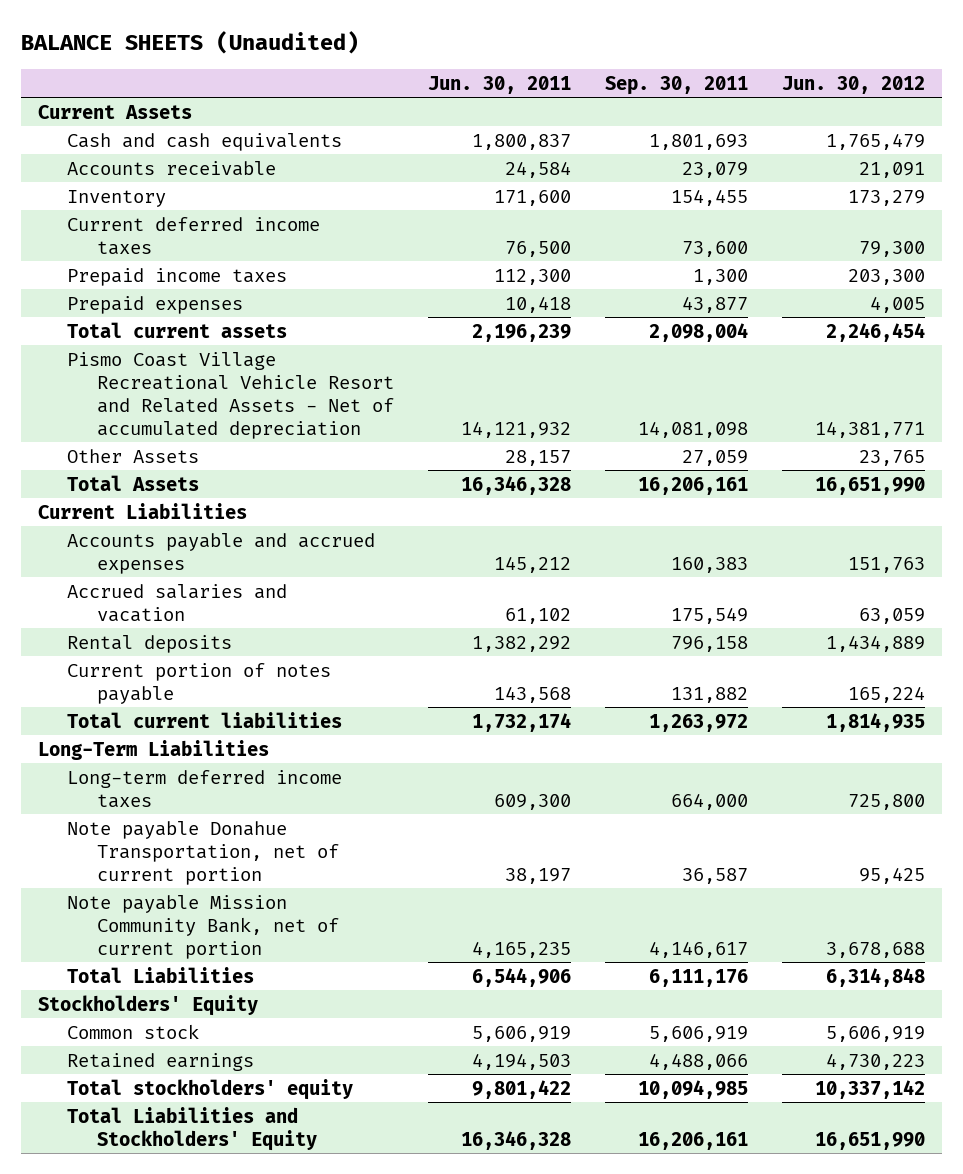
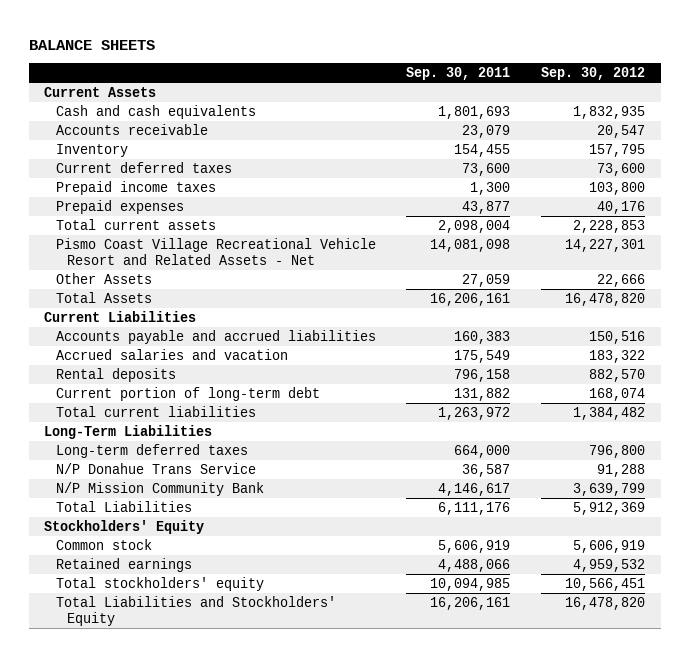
[21,31,360,55] BALANCE SHEETS (Unaudited) -> [28,39,155,50] BALANCE SHEETS
[427,75,571,94] Jun. 30, 2011 -> none
[781,75,925,94] Jun. 30, 2012 -> none
none -> [541,67,646,81] Sep. 30, 2012
[67,216,321,255] Current deferred income taxes -> [55,162,232,174] Current deferred taxes
[67,351,394,439] Pismo Coast Village Recreational Vehicle Resort and Related Assets - Net of accumulated depreciation -> [55,238,376,265] Pismo Coast Village Recreational Vehicle Resort and Related Assets - Net
[67,532,376,574] Accounts payable and accrued expenses -> [55,330,376,345] Accounts payable and accrued liabilities
[67,662,332,704] Current portion of notes payable -> [55,387,320,402] Current portion of long-term debt
[67,769,343,808] Long-term deferred income taxes -> [55,444,248,459] Long-term deferred taxes
[67,820,339,885] Note payable Donahue Transportation, net of current portion -> [55,463,256,475] N/P Donahue Trans Service
[67,894,339,959] Note payable Mission Community Bank, net of current portion -> [55,482,264,497] N/P Mission Community Bank

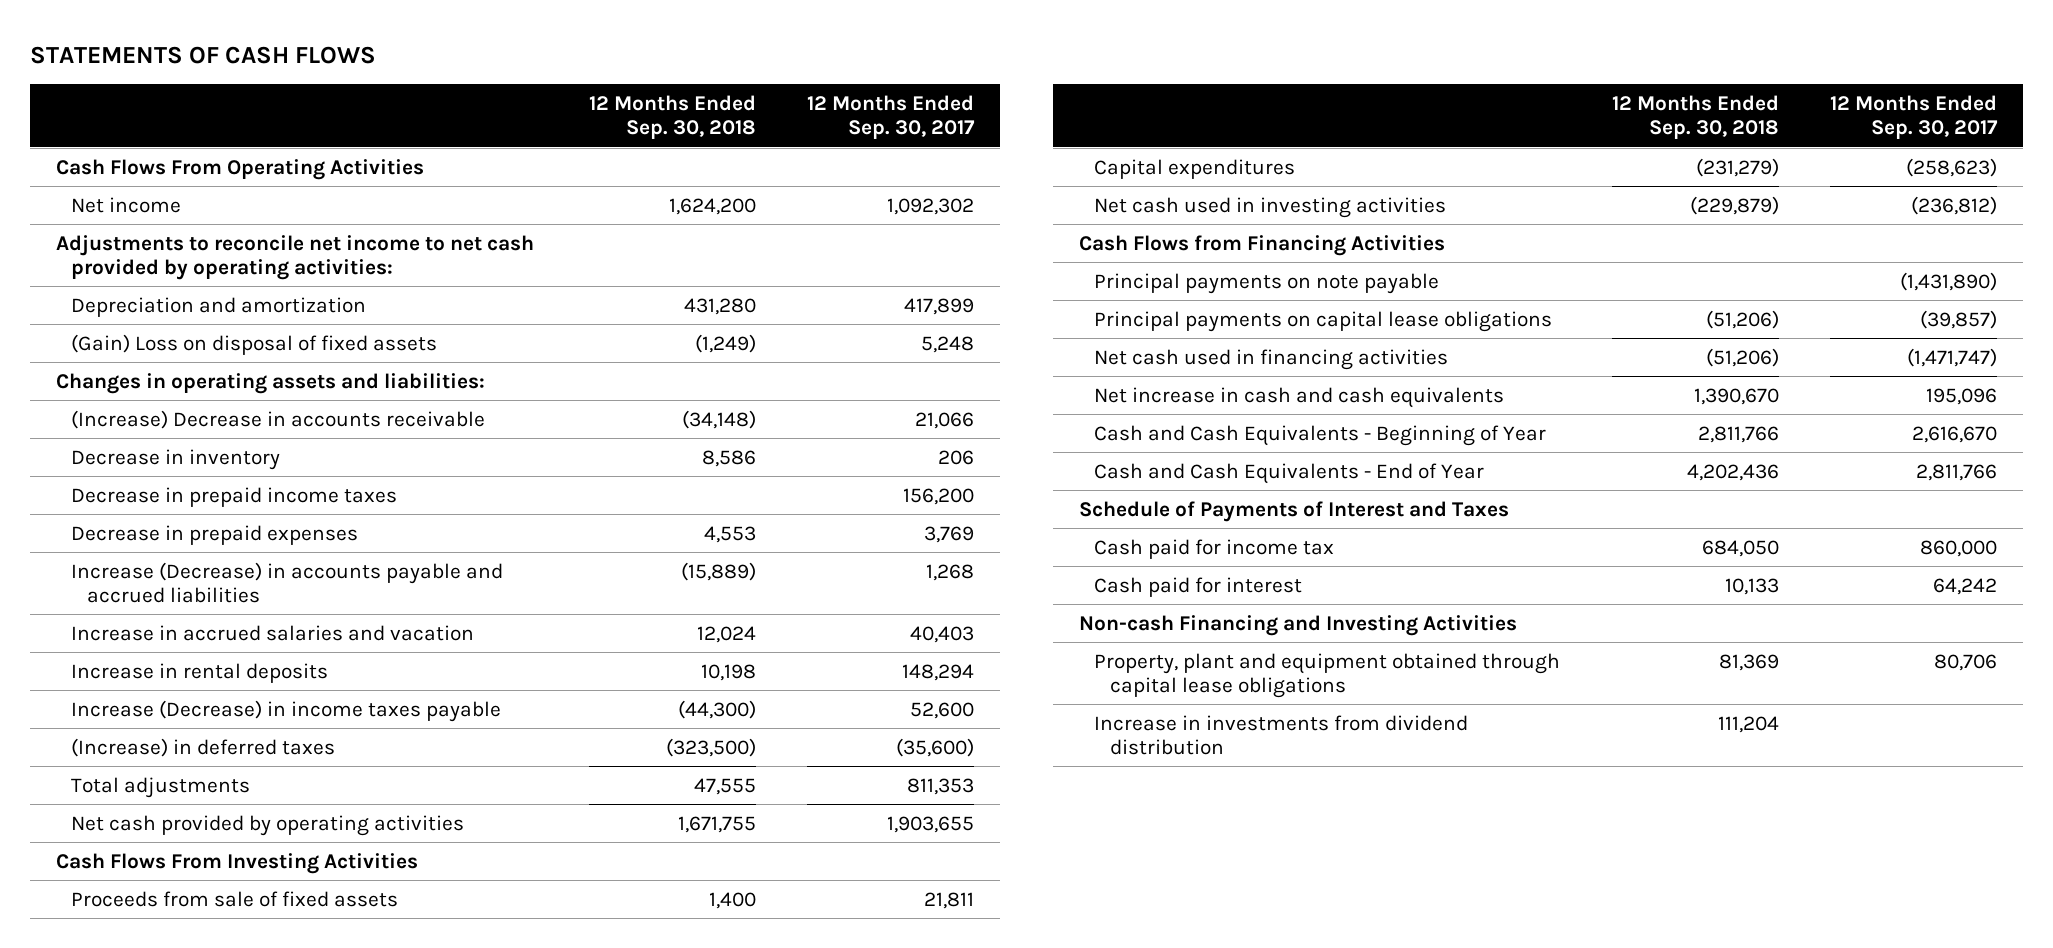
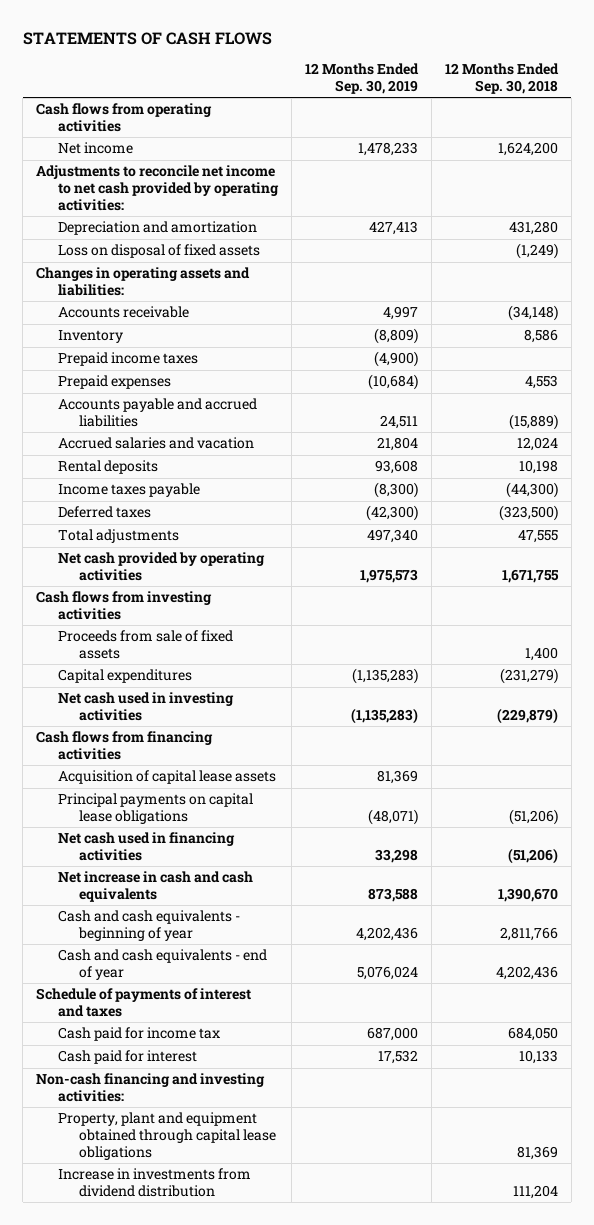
[807,94,976,140] 12 Months Ended Sep. 30, 2017 -> none
none -> [304,63,419,94] 12 Months Ended Sep. 30, 2019
[55,158,424,180] Cash Flows From Operating Activities -> [36,103,213,132] Cash flows from operating activities
[71,333,438,355] (Gain) Loss on disposal of fixed assets -> [57,244,260,259] Loss on disposal of fixed assets
[71,409,486,429] (Increase) Decrease in accounts receivable -> [57,306,189,319] Accounts receivable
[71,448,281,470] Decrease in inventory -> [57,330,123,344] Inventory
[71,486,398,507] Decrease in prepaid income taxes -> [57,352,198,367] Prepaid income taxes
[71,524,359,545] Decrease in prepaid expenses -> [57,375,171,390] Prepaid expenses
[71,561,504,604] Increase (Decrease) in accounts payable and accrued liabilities -> [57,398,257,427] Accounts payable and accrued liabilities
[71,624,475,641] Increase in accrued salaries and vacation -> [57,437,254,450] Accrued salaries and vacation
[71,662,329,683] Increase in rental deposits -> [57,460,158,475] Rental deposits
[71,699,502,722] Increase (Decrease) in income taxes payable -> [57,483,200,498] Income taxes payable
[71,737,336,757] (Increase) in deferred taxes -> [57,506,151,519] Deferred taxes
[55,852,418,874] Cash Flows From Investing Activities -> [36,591,213,620] Cash flows from investing activities
[1094,272,1440,294] Principal payments on note payable -> none
[1078,234,1445,256] Cash Flows from Financing Activities -> [36,731,214,760] Cash flows from financing activities
none -> [57,770,276,785] Acquisition of capital lease assets
[1094,424,1547,446] Cash and Cash Equivalents - Beginning of Year -> [57,910,240,941] Cash and cash equivalents - beginning of year
[1094,462,1485,484] Cash and Cash Equivalents - End of Year -> [57,949,267,980] Cash and cash equivalents - end of year
[1078,500,1509,522] Schedule of Payments of Interest and Taxes -> [36,988,252,1017] Schedule of payments of interest and taxes
[1078,614,1517,636] Non-cash Financing and Investing Activities -> [36,1073,266,1102] Non-cash financing and investing activities:

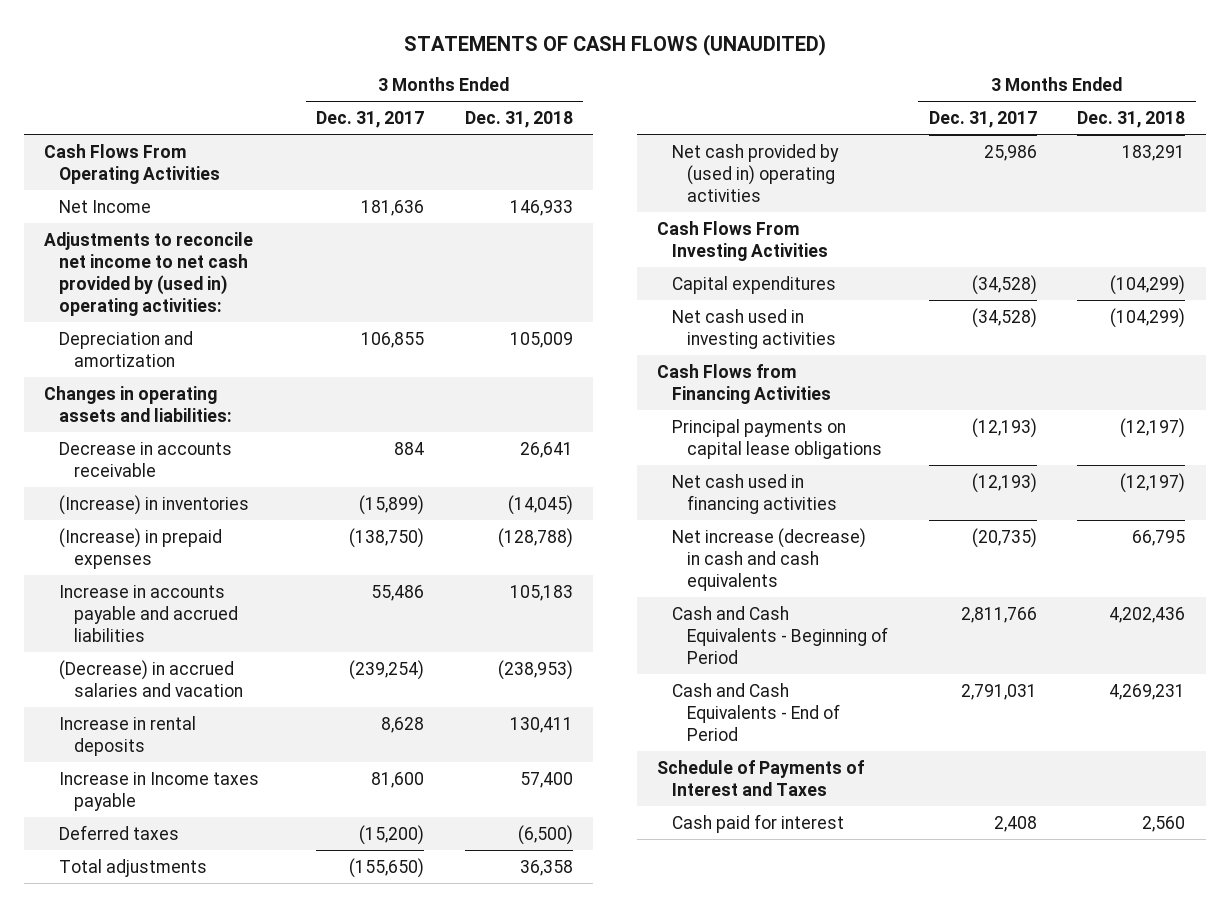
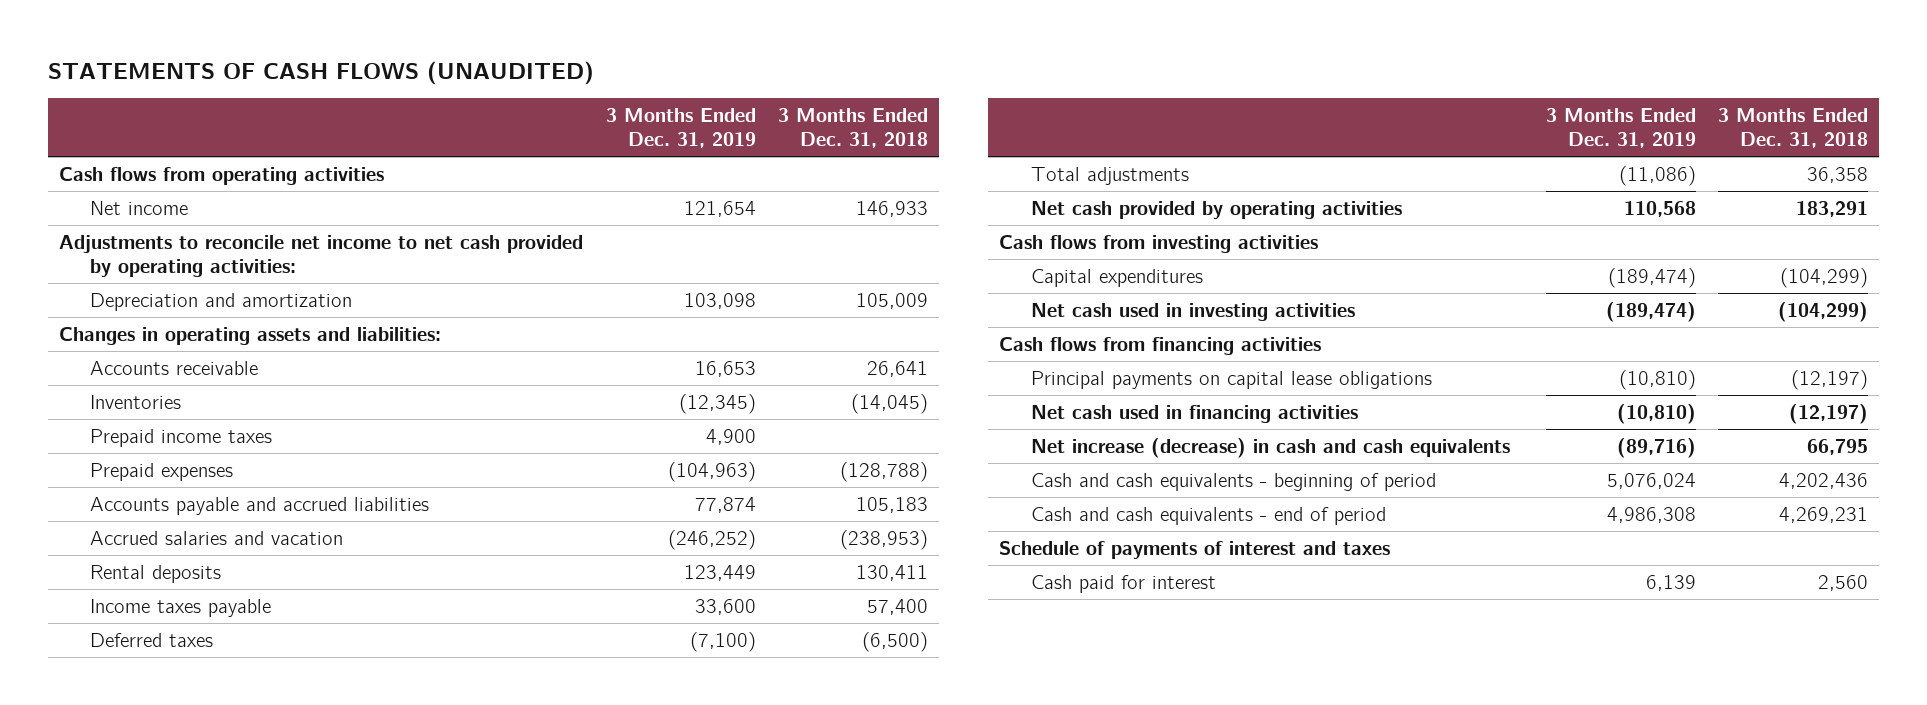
[315,110,424,128] Dec. 31, 2017 -> none
none -> [605,108,756,149] 3 Months Ended Dec. 31, 2019
[44,143,221,184] Cash Flows From Operating Activities -> [59,167,385,186] Cash flows from operating activities
[59,199,152,213] Net Income -> [90,201,189,216] Net income
[44,231,254,316] Adjustments to reconcile net income to net cash provided by (used in) operating activities: -> [59,235,584,277] Adjustments to reconcile net income to net cash provided by operating activities:
[59,441,233,477] Decrease in accounts receivable -> [90,361,259,376] Accounts receivable
[59,494,250,515] (Increase) in inventories -> [90,395,182,410] Inventories
none -> [90,429,273,448] Prepaid income taxes
[59,527,223,569] (Increase) in prepaid expenses -> [90,463,234,482] Prepaid expenses
[59,584,239,642] Increase in accounts payable and accrued liabilities -> [90,497,430,516] Accounts payable and accrued liabilities
[59,659,244,697] (Decrease) in accrued salaries and vacation -> [90,531,344,546] Accrued salaries and vacation
[59,715,197,756] Increase in rental deposits -> [90,565,222,584] Rental deposits
[59,771,260,811] Increase in Income taxes payable -> [90,599,272,618] Income taxes payable
[671,143,839,202] Net cash provided by (used in) operating activities -> [1030,201,1402,220] Net cash provided by operating activities
[656,220,828,261] Cash Flows From Investing Activities -> [999,235,1319,254] Cash flows from investing activities
[656,363,831,404] Cash Flows from Financing Activities -> [999,337,1322,356] Cash flows from financing activities
[671,605,888,664] Cash and Cash Equivalents - Beginning of Period -> [1030,473,1436,492] Cash and cash equivalents - beginning of period
[671,682,840,741] Cash and Cash Equivalents - End of Period -> [1030,507,1386,526] Cash and cash equivalents - end of period
[656,759,864,796] Schedule of Payments of Interest and Taxes -> [999,541,1391,560] Schedule of payments of interest and taxes

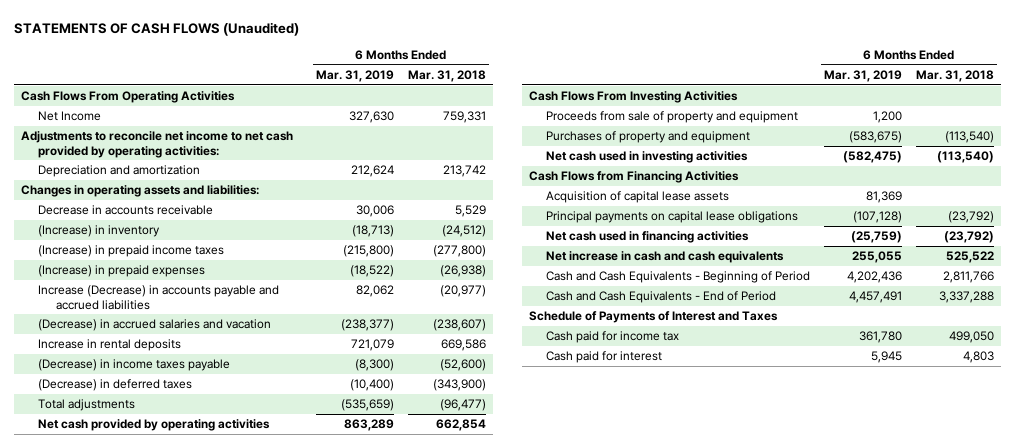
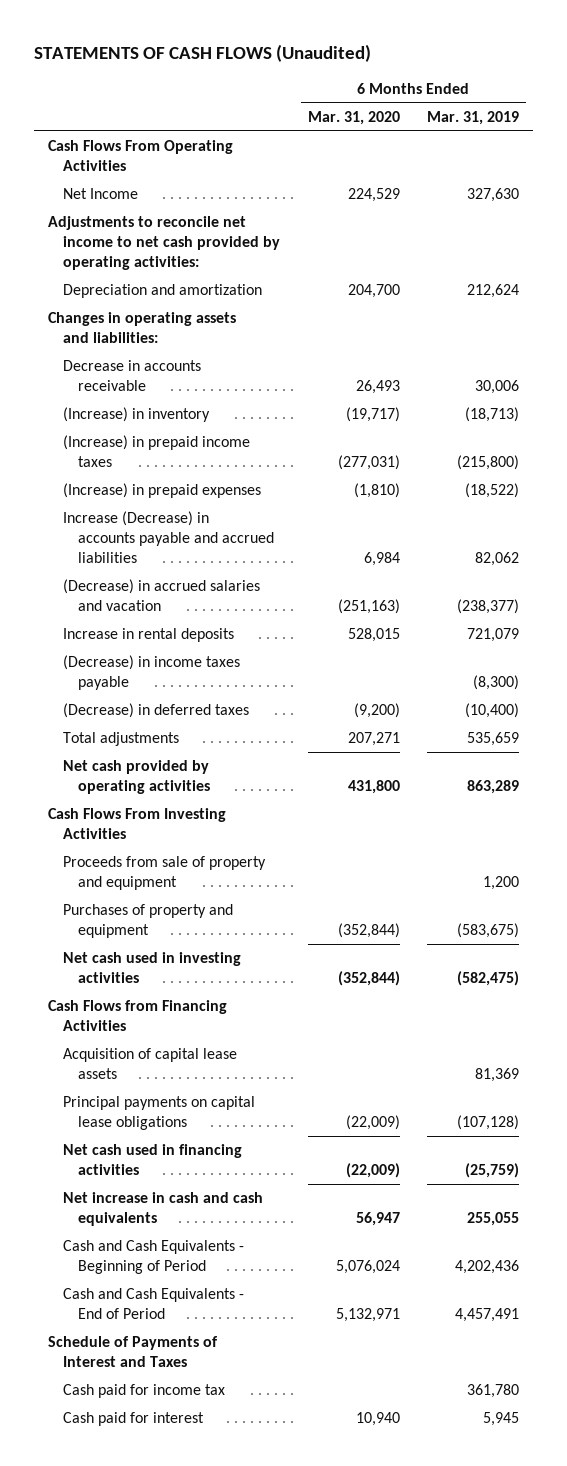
[407,69,486,82] Mar. 31, 2018 -> none
none -> [307,111,400,126] Mar. 31, 2020
[341,399,395,412] (535,659) -> [467,732,520,747] 535,659

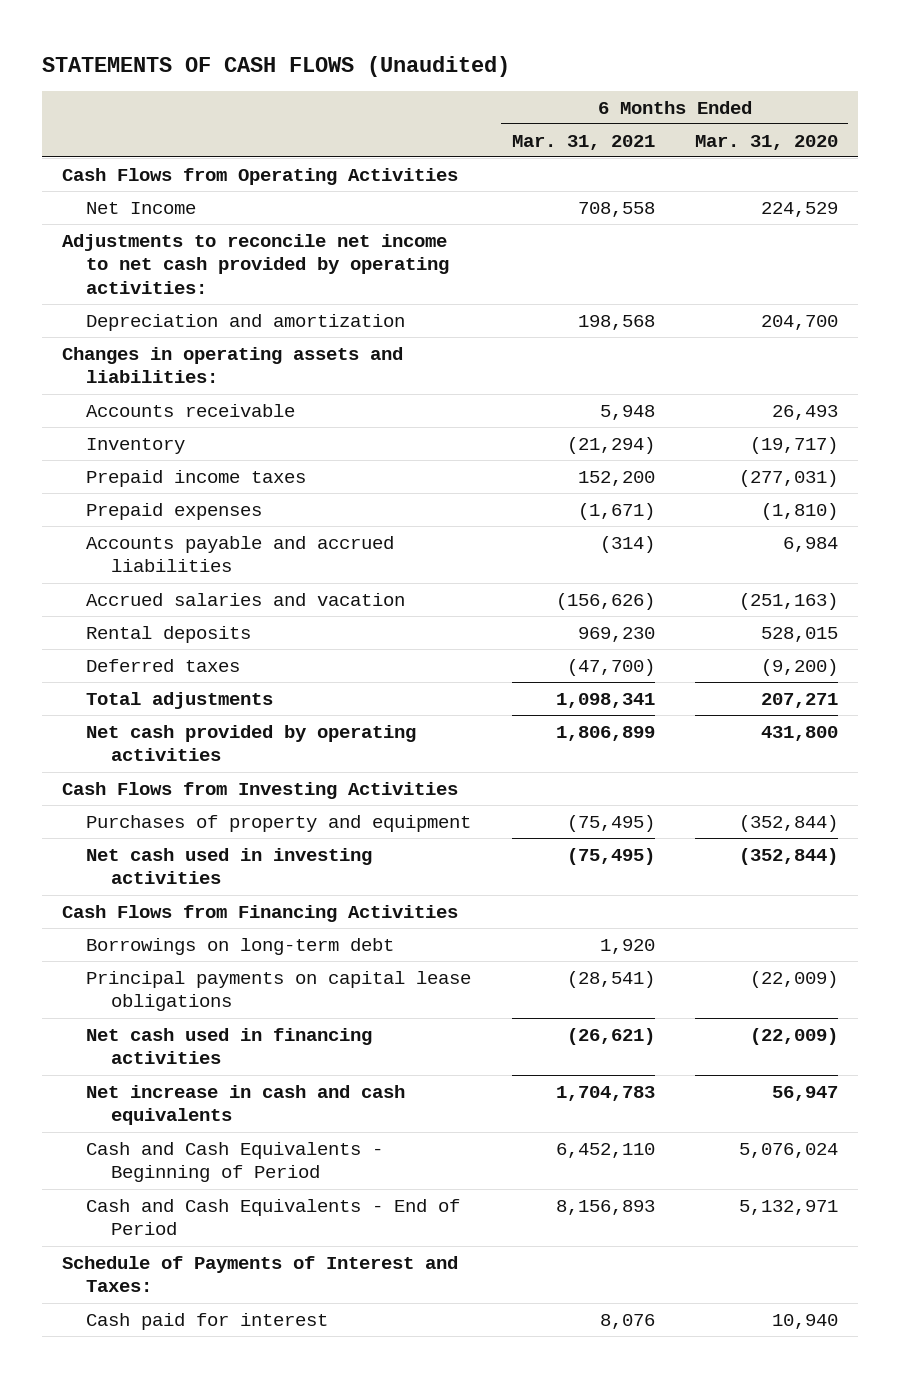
[427,111,520,126] Mar. 31, 2019 -> none
none -> [511,134,655,150] Mar. 31, 2021
[47,140,233,172] Cash Flows From Operating Activities -> [61,167,458,185] Cash Flows from Operating Activities
[63,655,241,691] (Decrease) in income taxes payable -> none
[63,360,202,392] Decrease in accounts receivable -> [86,403,296,417] Accounts receivable
[63,407,211,423] (Increase) in inventory -> [86,437,186,454] Inventory
[63,435,251,468] (Increase) in prepaid income taxes -> [86,469,307,487] Prepaid income taxes
[63,483,262,499] (Increase) in prepaid expenses -> [86,502,263,520] Prepaid expenses
[63,511,275,564] Increase (Decrease) in accounts payable and accrued liabilities -> [86,535,395,573] Accounts payable and accrued liabilities
[63,579,261,612] (Decrease) in accrued salaries and vacation -> [86,592,406,606] Accrued salaries and vacation
[63,628,235,643] Increase in rental deposits -> [86,625,252,643] Rental deposits
[63,703,250,719] (Decrease) in deferred taxes -> [86,658,241,672] Deferred taxes
[63,856,267,891] Proceeds from sale of property and equipment -> none
[47,808,226,840] Cash Flows From Investing Activities -> [61,781,458,799] Cash Flows from Investing Activities
[63,1048,238,1080] Acquisition of capital lease assets -> none
none -> [86,937,395,955] Borrowings on long-term debt
[63,1384,226,1399] Cash paid for income tax -> none
[47,1336,218,1368] Schedule of Payments of Interest and Taxes -> [61,1255,458,1293] Schedule of Payments of Interest and Taxes:

